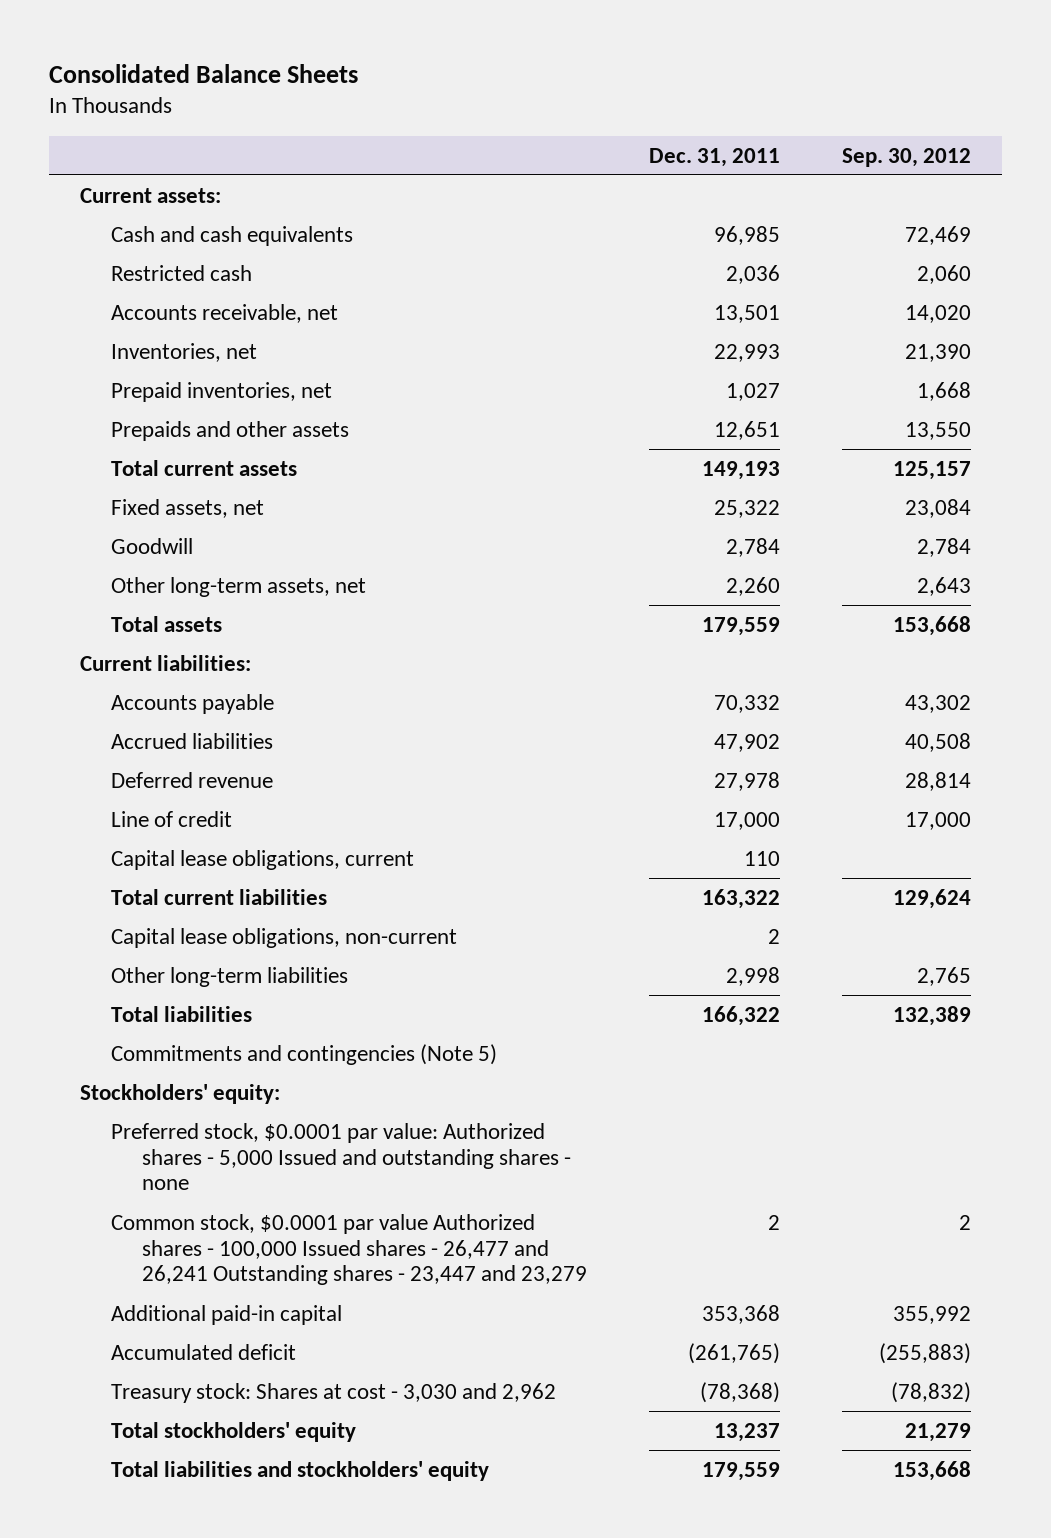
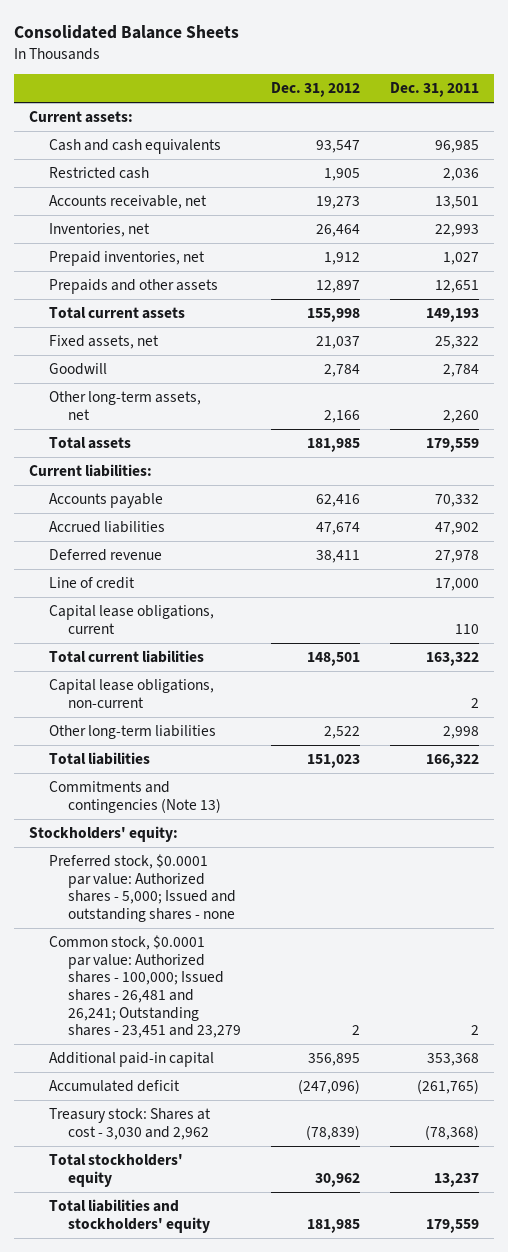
[841,147,971,167] Sep. 30, 2012 -> none
none -> [271,82,361,98] Dec. 31, 2012
[110,1043,497,1065] Commitments and contingencies (Note 5) -> [48,781,222,813] Commitments and contingencies (Note 13)
[110,1122,571,1191] Preferred stock, $0.0001 par value: Authorized shares - 5,000 Issued and outstanding shares - none -> [48,854,237,922] Preferred stock, $0.0001 par value: Authorized shares - 5,000; Issued and outstanding shares - none
[110,1213,587,1286] Common stock, $0.0001 par value Authorized shares - 100,000 Issued shares - 26,477 and 26,241 Outstanding shares - 23,447 and 23,279 -> [48,935,242,1039] Common stock, $0.0001 par value: Authorized shares - 100,000; Issued shares - 26,481 and 26,241; Outstanding shares - 23,451 and 23,279

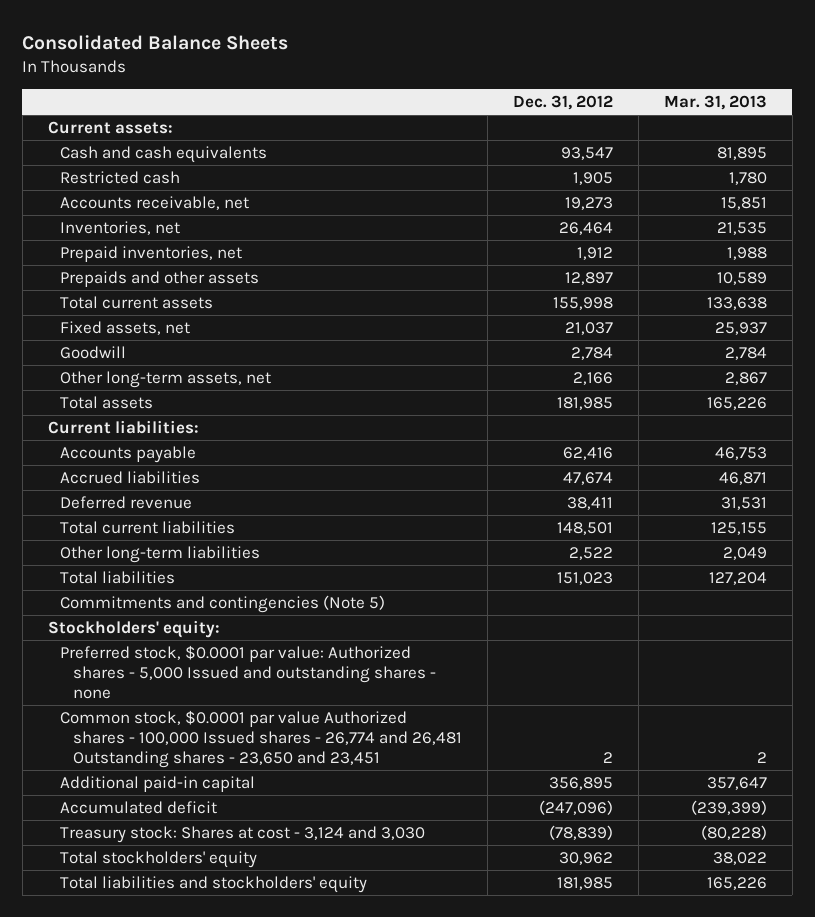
[390,82,480,98] Dec. 31, 2011 -> none
none -> [663,94,767,110] Mar. 31, 2013
[48,577,135,590] Line of credit -> none
[48,605,214,634] Capital lease obligations, current -> none
[48,679,214,708] Capital lease obligations, non-current -> none
[48,781,222,813] Commitments and contingencies (Note 13) -> [60,595,386,614] Commitments and contingencies (Note 5)
[48,854,237,922] Preferred stock, $0.0001 par value: Authorized shares - 5,000; Issued and outstanding shares - none -> [60,645,436,699] Preferred stock, $0.0001 par value: Authorized shares - 5,000 Issued and outstanding shares - none
[48,935,242,1039] Common stock, $0.0001 par value: Authorized shares - 100,000; Issued shares - 26,481 and 26,241; Outstanding shares - 23,451 and 23,279 -> [60,710,462,768] Common stock, $0.0001 par value Authorized shares - 100,000 Issued shares - 26,774 and 26,481 Outstanding shares - 23,650 and 23,451
[48,1108,211,1140] Treasury stock: Shares at cost - 3,030 and 2,962 -> [60,826,426,844] Treasury stock: Shares at cost - 3,124 and 3,030

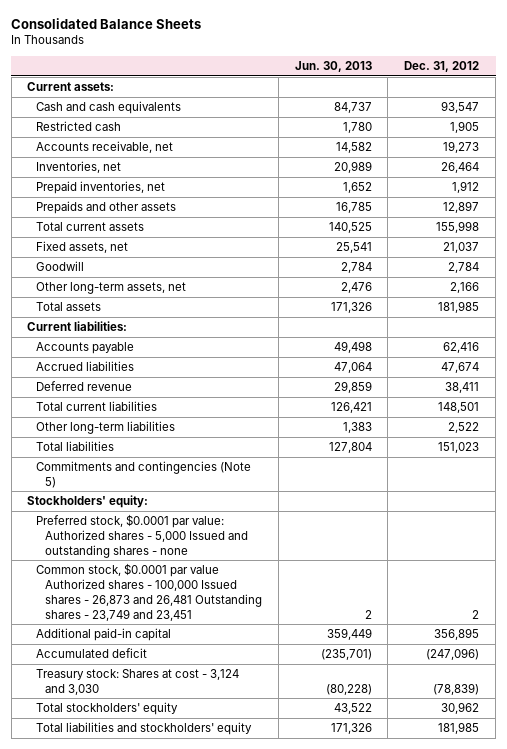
[663,94,767,110] Mar. 31, 2013 -> none
none -> [294,60,372,72] Jun. 30, 2013
[60,710,462,768] Common stock, $0.0001 par value Authorized shares - 100,000 Issued shares - 26,774 and 26,481 Outstanding shares - 23,650 and 23,451 -> [36,562,263,621] Common stock, $0.0001 par value Authorized shares - 100,000 Issued shares - 26,873 and 26,481 Outstanding shares - 23,749 and 23,451

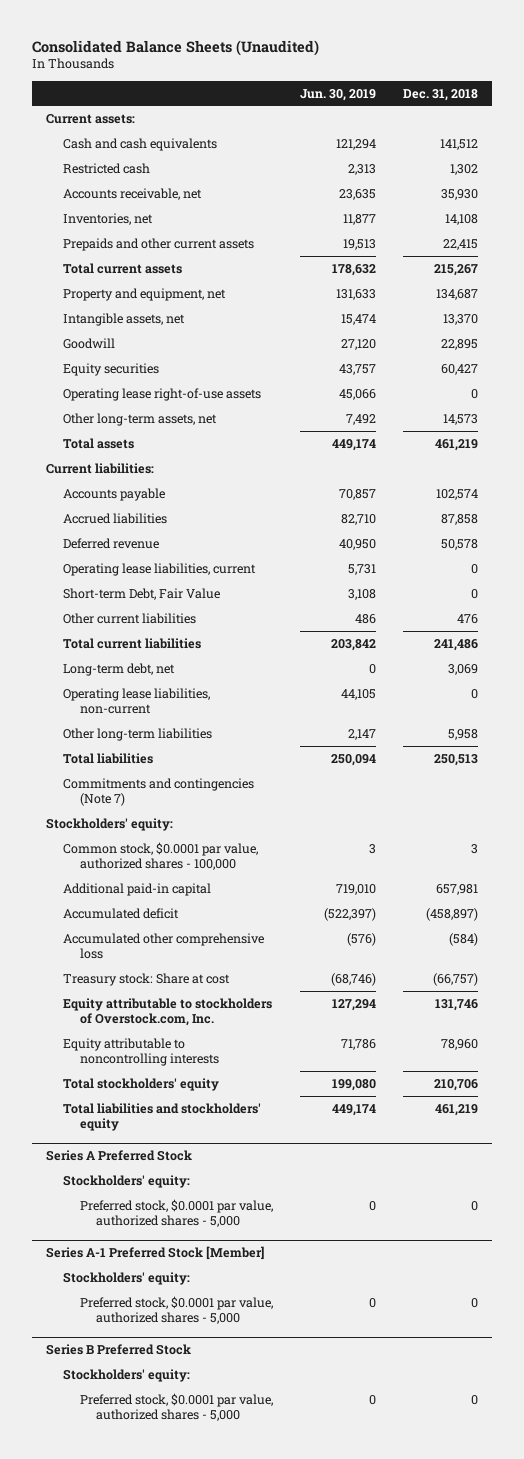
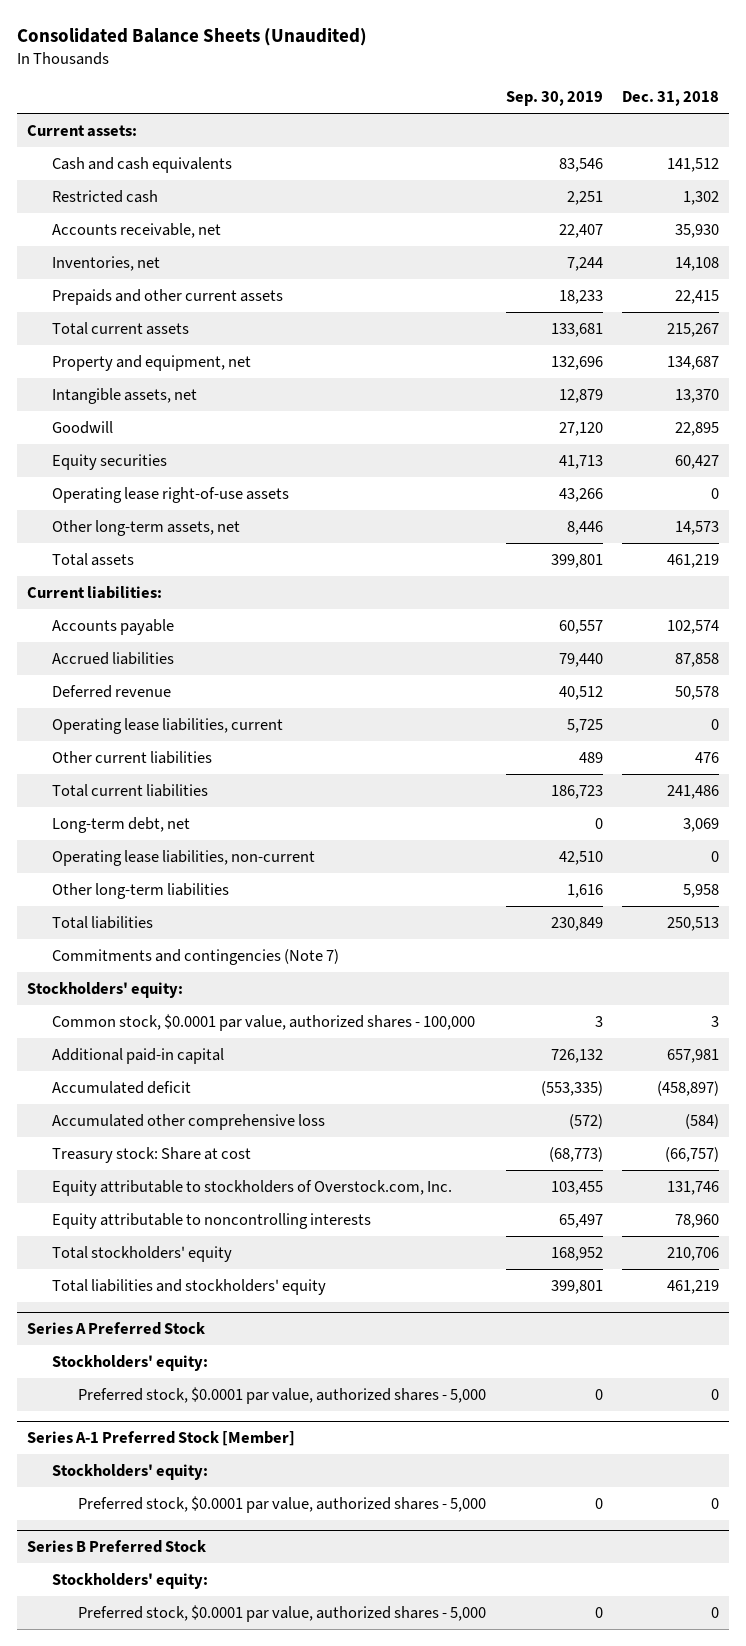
[299,88,376,101] Jun. 30, 2019 -> none
none -> [505,91,603,107] Sep. 30, 2019
[62,587,220,600] Short-term Debt, Fair Value -> none

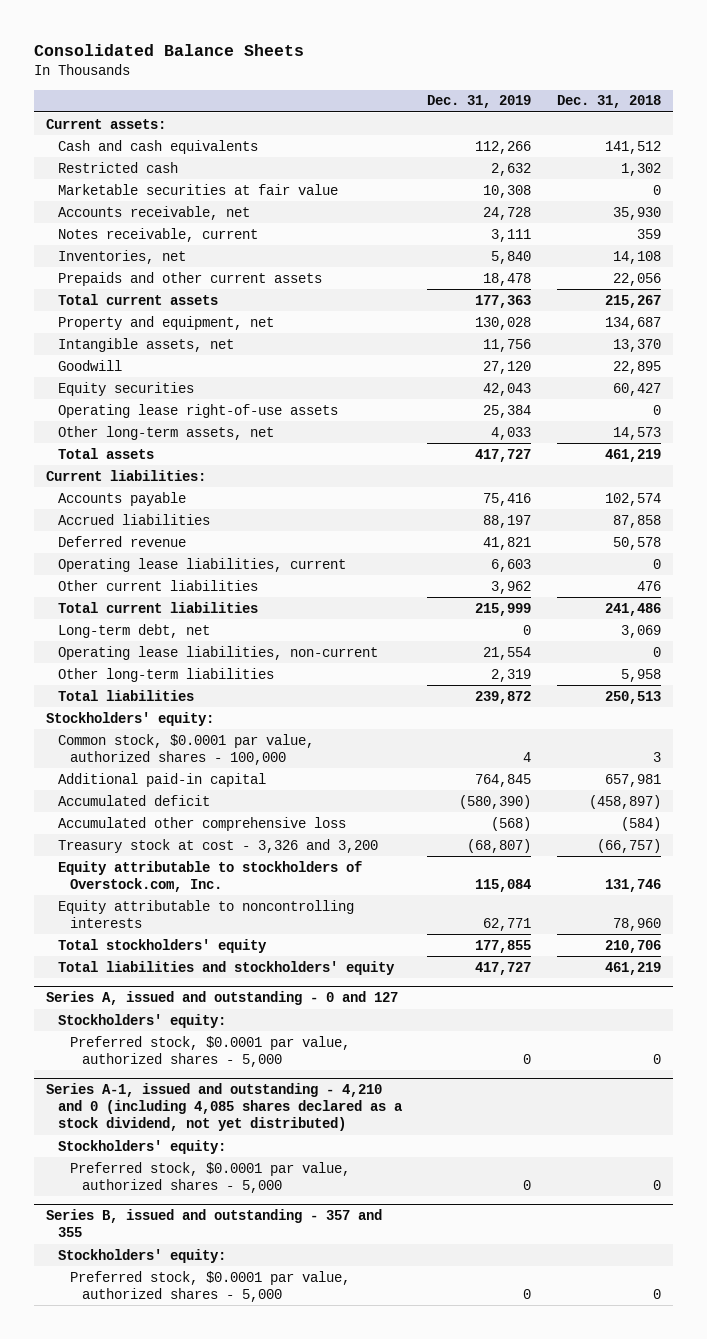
[16,28,367,47] Consolidated Balance Sheets (Unaudited) -> [33,44,304,57] Consolidated Balance Sheets
[505,91,603,107] Sep. 30, 2019 -> none
none -> [427,95,532,109] Dec. 31, 2019
none -> [58,183,339,195] Marketable securities at fair value
none -> [58,227,259,242] Notes receivable, current
[675,289,720,304] 22,415 -> [612,272,661,286] 22,056
[52,948,340,965] Commitments and contingencies (Note 7) -> none
[52,1146,252,1163] Treasury stock: Share at cost -> [58,838,379,853] Treasury stock at cost - 3,326 and 3,200
[26,1321,205,1335] Series A Preferred Stock -> [46,991,399,1006] Series A, issued and outstanding - 0 and 127
[26,1430,295,1446] Series A-1 Preferred Stock [Member] -> [46,1083,404,1132] Series A-1, issued and outstanding - 4,210 and 0 (including 4,085 shares declared as a stock dividend, not yet distributed)
[26,1539,206,1553] Series B Preferred Stock -> [46,1209,383,1238] Series B, issued and outstanding - 357 and 355

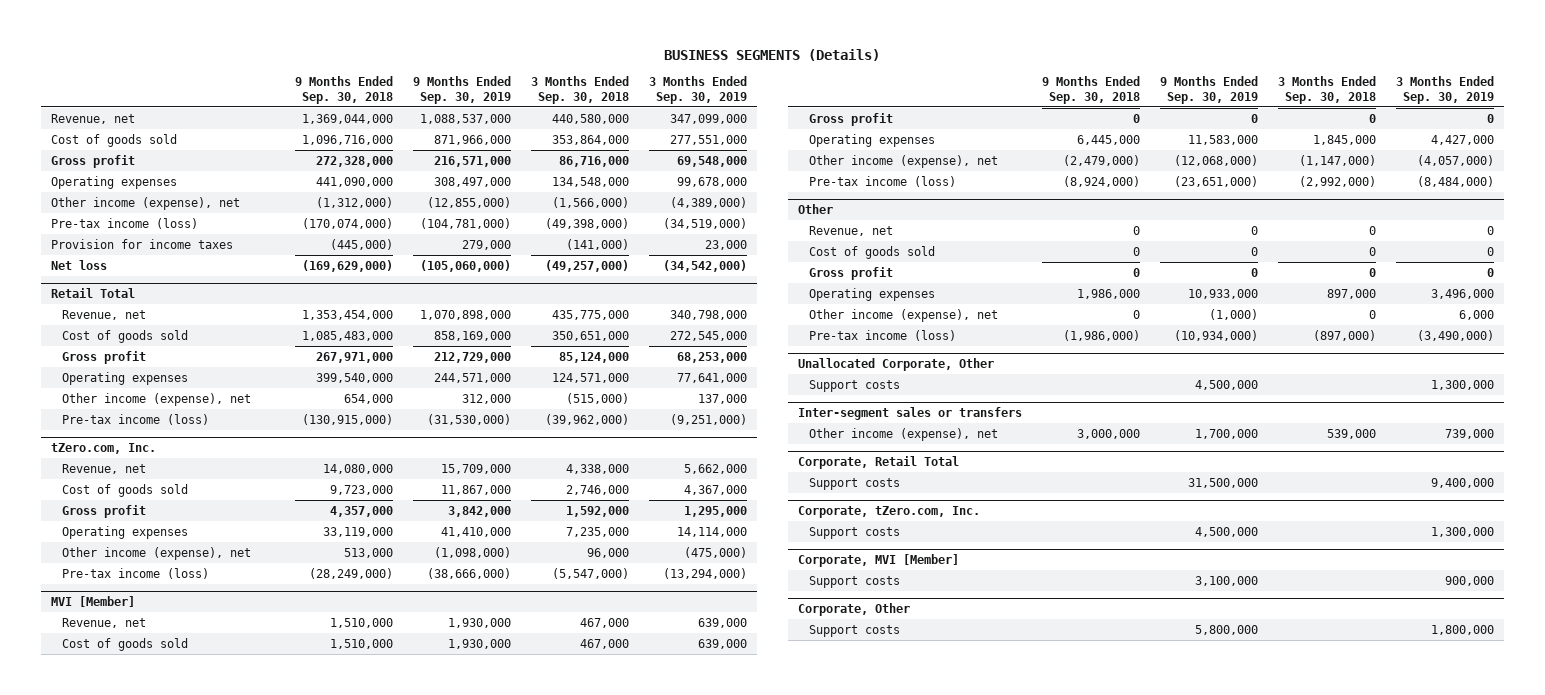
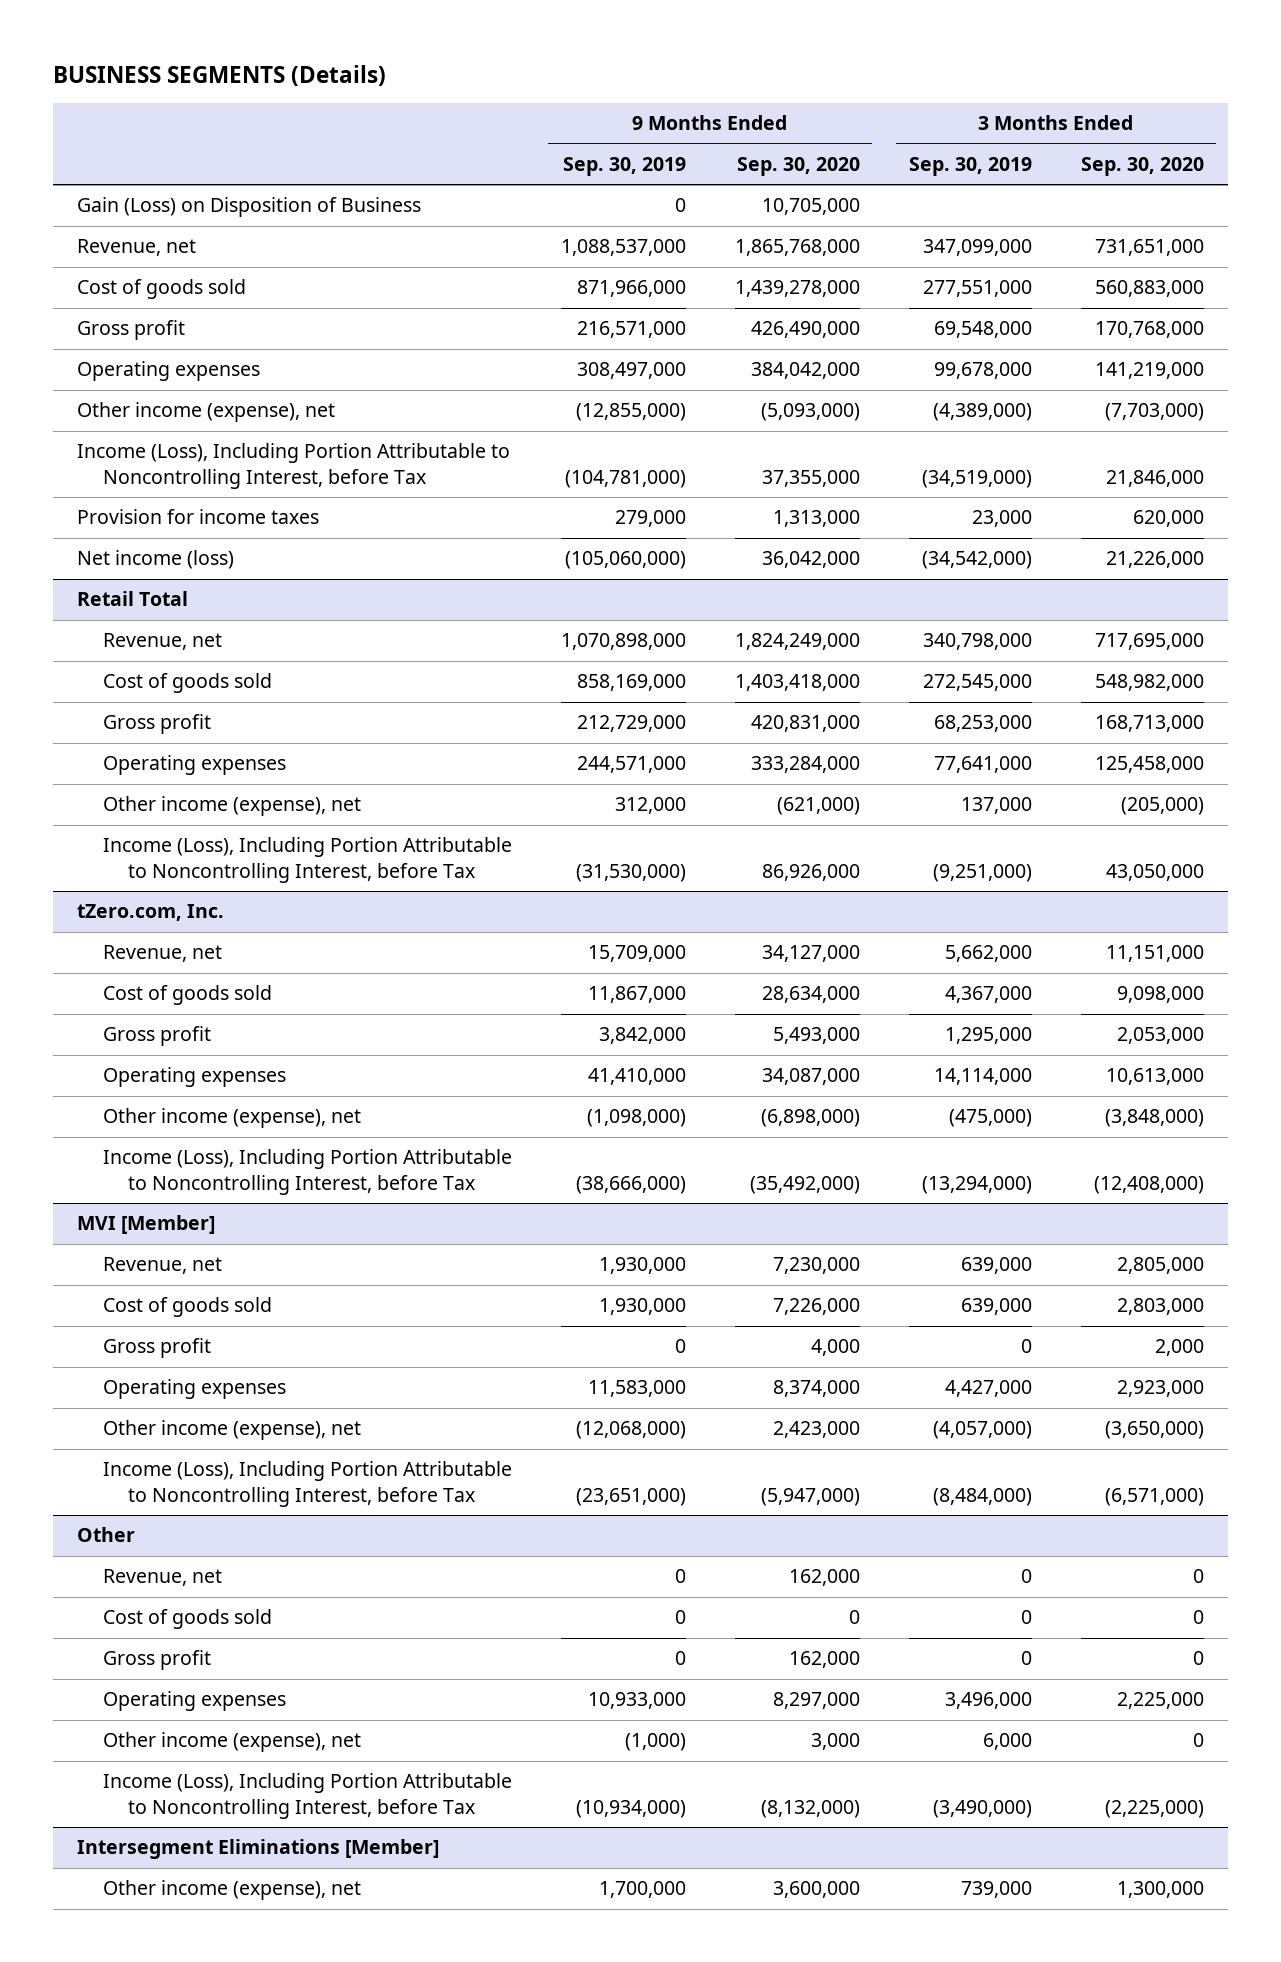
[294,76,393,104] 9 Months Ended Sep. 30, 2018 -> none
[530,76,629,104] 3 Months Ended Sep. 30, 2018 -> none
none -> [736,156,860,176] Sep. 30, 2020
none -> [1080,156,1204,176] Sep. 30, 2020
none -> [77,197,422,218] Gain (Loss) on Disposition of Business
[50,217,198,229] Pre-tax income (loss) -> [77,443,511,489] Income (Loss), Including Portion Attributable to Noncontrolling Interest, before Tax
[50,259,107,270] Net loss -> [77,550,235,570] Net income (loss)
[62,413,210,425] Pre-tax income (loss) -> [102,837,512,883] Income (Loss), Including Portion Attributable to Noncontrolling Interest, before Tax
[62,567,210,579] Pre-tax income (loss) -> [102,1149,512,1195] Income (Loss), Including Portion Attributable to Noncontrolling Interest, before Tax
[809,175,957,187] Pre-tax income (loss) -> [102,1461,512,1507] Income (Loss), Including Portion Attributable to Noncontrolling Interest, before Tax
[797,357,994,371] Unallocated Corporate, Other -> none
[809,379,901,392] Support costs -> none
[809,329,957,341] Pre-tax income (loss) -> [102,1773,512,1819] Income (Loss), Including Portion Attributable to Noncontrolling Interest, before Tax
[797,406,1022,420] Inter-segment sales or transfers -> [77,1839,440,1860] Intersegment Eliminations [Member]
[797,455,959,469] Corporate, Retail Total -> none
[809,477,901,490] Support costs -> none
[797,505,980,518] Corporate, tZero.com, Inc. -> none
[809,526,901,539] Support costs -> none
[797,553,959,567] Corporate, MVI [Member] -> none
[809,575,901,588] Support costs -> none
[797,602,910,616] Corporate, Other -> none
[809,624,901,637] Support costs -> none

